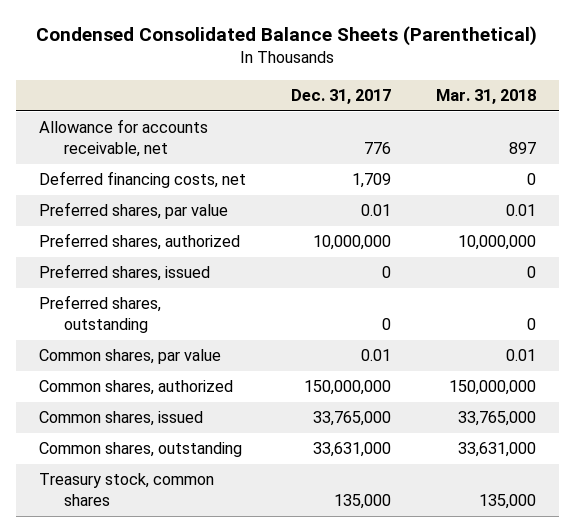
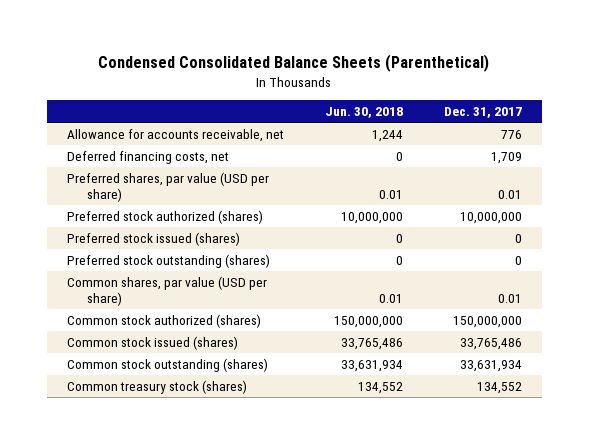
[436,89,537,105] Mar. 31, 2018 -> none
none -> [324,107,403,119] Jun. 30, 2018
[38,202,228,220] Preferred shares, par value -> [67,171,270,203] Preferred shares, par value (USD per share)
[38,233,240,251] Preferred shares, authorized -> [67,209,264,224] Preferred stock authorized (shares)
[38,264,210,282] Preferred shares, issued -> [67,231,241,246] Preferred stock issued (shares)
[38,295,161,334] Preferred shares, outstanding -> [67,253,271,268] Preferred stock outstanding (shares)
[38,349,221,365] Common shares, par value -> [67,275,268,307] Common shares, par value (USD per share)
[38,380,233,396] Common shares, authorized -> [67,313,262,328] Common stock authorized (shares)
[38,411,203,427] Common shares, issued -> [67,335,239,350] Common stock issued (shares)
[312,411,391,427] 33,765,000 -> [459,337,522,350] 33,765,486
[38,442,242,458] Common shares, outstanding -> [67,357,269,372] Common stock outstanding (shares)
[312,442,391,458] 33,631,000 -> [459,359,522,372] 33,631,934
[38,473,214,507] Treasury stock, common shares -> [67,379,248,394] Common treasury stock (shares)
[333,494,391,510] 135,000 -> [476,381,522,394] 134,552

